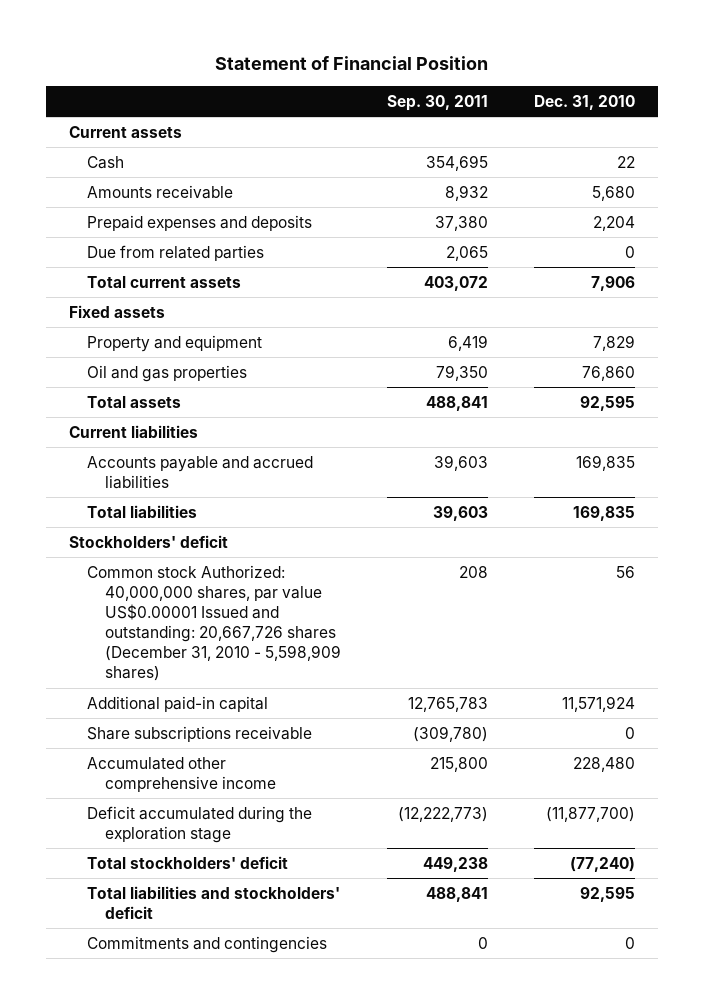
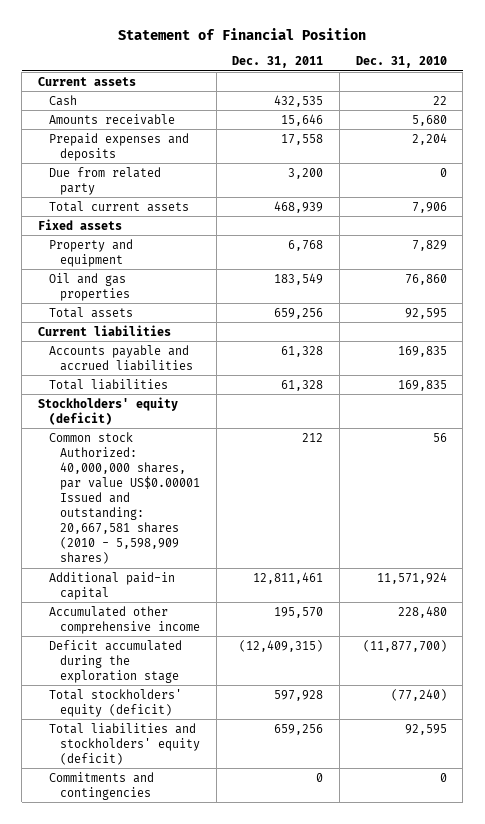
[387,94,489,111] Sep. 30, 2011 -> none
none -> [232,56,324,69] Dec. 31, 2011
[87,244,265,261] Due from related parties -> [49,166,162,195] Due from related party
[68,534,228,548] Stockholders' deficit -> [38,396,179,425] Stockholders' equity (deficit)
[87,564,342,682] Common stock Authorized: 40,000,000 shares, par value US$0.00001 Issued and outstanding: 20,667,726 shares (December 31, 2010 - 5,598,909 shares) -> [49,431,201,565] Common stock Authorized: 40,000,000 shares, par value US$0.00001 Issued and outstanding: 20,667,581 shares (2010 - 5,598,909 shares)
[87,725,313,742] Share subscriptions receivable -> none
[87,855,289,869] Total stockholders' deficit -> [49,688,183,717] Total stockholders' equity (deficit)
[87,885,341,919] Total liabilities and stockholders' deficit -> [49,722,201,765] Total liabilities and stockholders' equity (deficit)

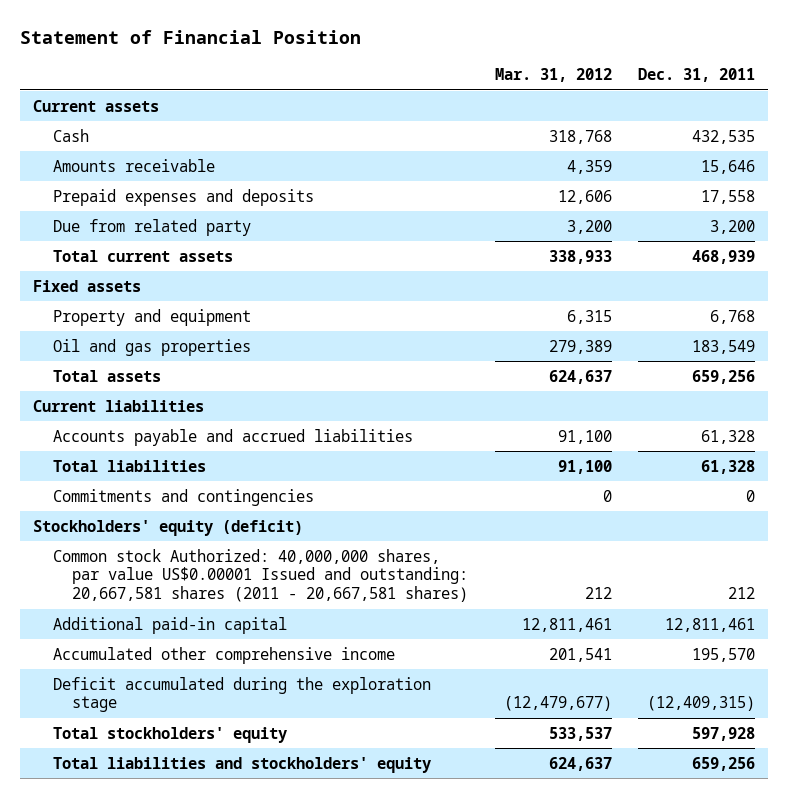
[355,56,447,69] Dec. 31, 2010 -> none
none -> [494,68,612,83] Mar. 31, 2012
[49,771,155,800] Commitments and contingencies -> [52,488,314,506] Commitments and contingencies
[49,431,201,565] Common stock Authorized: 40,000,000 shares, par value US$0.00001 Issued and outstanding: 20,667,581 shares (2010 - 5,598,909 shares) -> [52,548,469,603] Common stock Authorized: 40,000,000 shares, par value US$0.00001 Issued and outstanding: 20,667,581 shares (2011 - 20,667,581 shares)
[49,688,183,717] Total stockholders' equity (deficit) -> [52,726,287,743] Total stockholders' equity
[49,722,201,765] Total liabilities and stockholders' equity (deficit) -> [52,756,431,773] Total liabilities and stockholders' equity

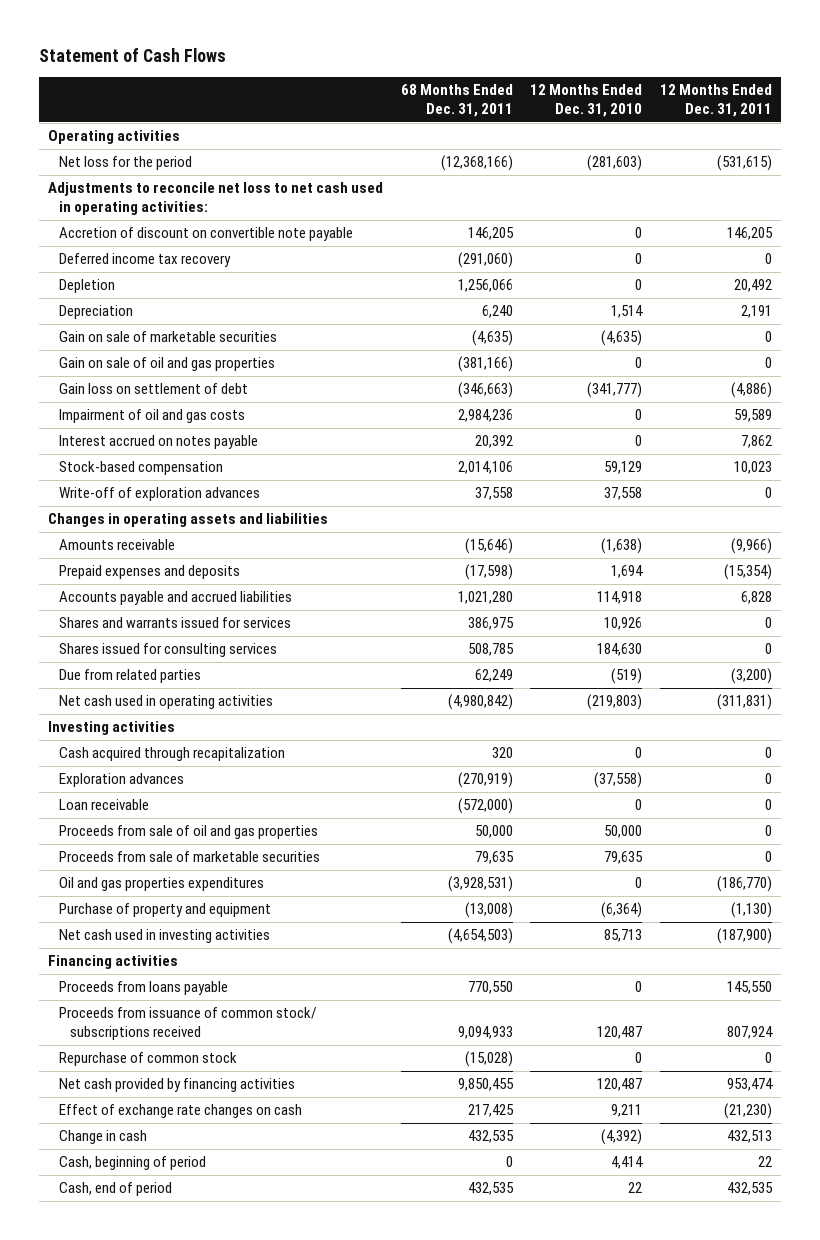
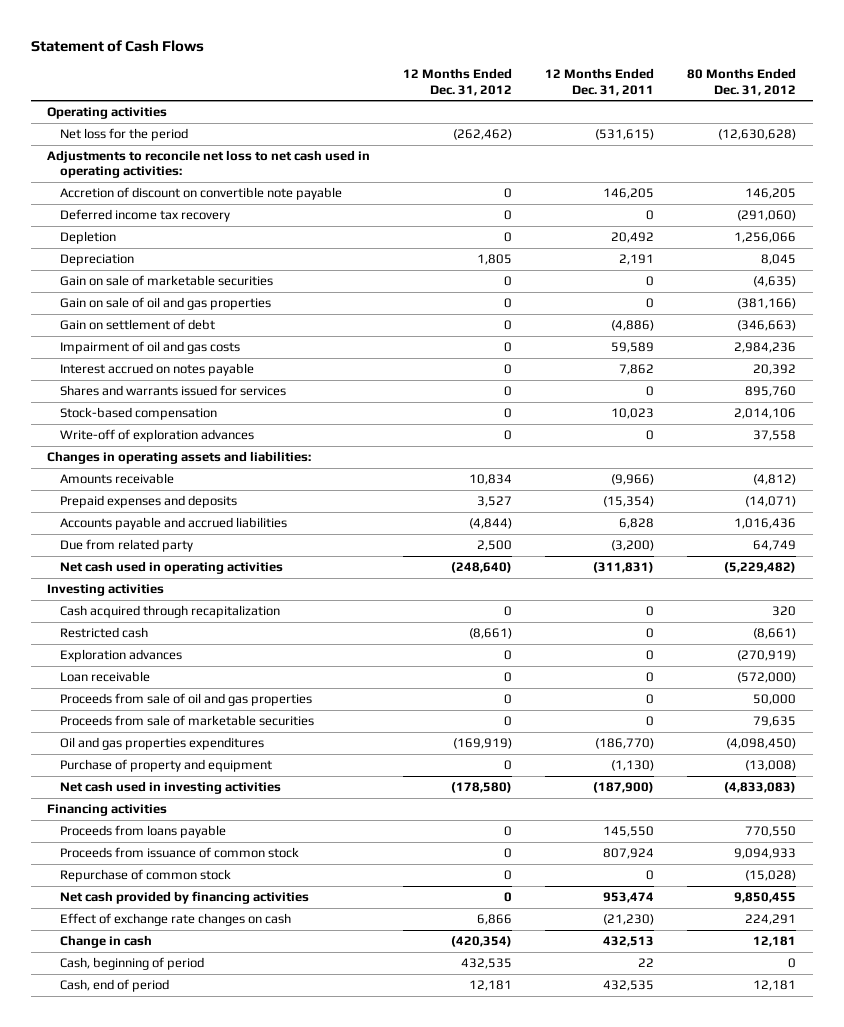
[400,84,513,118] 68 Months Ended Dec. 31, 2011 -> none
[530,84,643,118] 12 Months Ended Dec. 31, 2010 -> none
none -> [403,68,513,96] 12 Months Ended Dec. 31, 2012
none -> [687,68,797,96] 80 Months Ended Dec. 31, 2012
[59,383,249,395] Gain loss on settlement of debt -> [60,319,216,331] Gain on settlement of debt
[59,617,292,629] Shares and warrants issued for services -> [60,385,287,397] Shares and warrants issued for services
[47,513,328,528] Changes in operating assets and liabilities -> [47,451,312,465] Changes in operating assets and liabilities:
[59,643,278,658] Shares issued for consulting services -> none
[59,669,202,684] Due from related parties -> [60,539,194,553] Due from related party
none -> [60,627,149,639] Restricted cash
[59,1007,318,1041] Proceeds from issuance of common stock/ subscriptions received -> [60,847,300,859] Proceeds from issuance of common stock

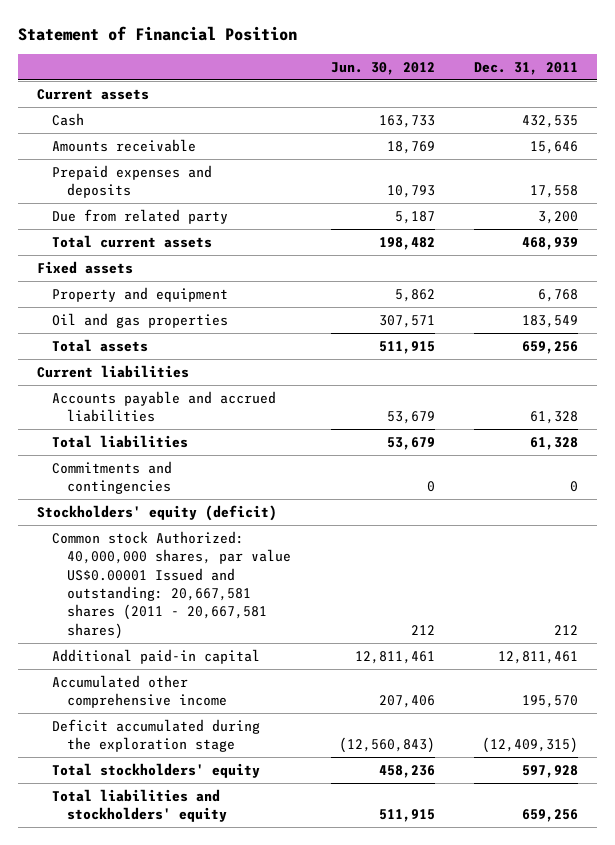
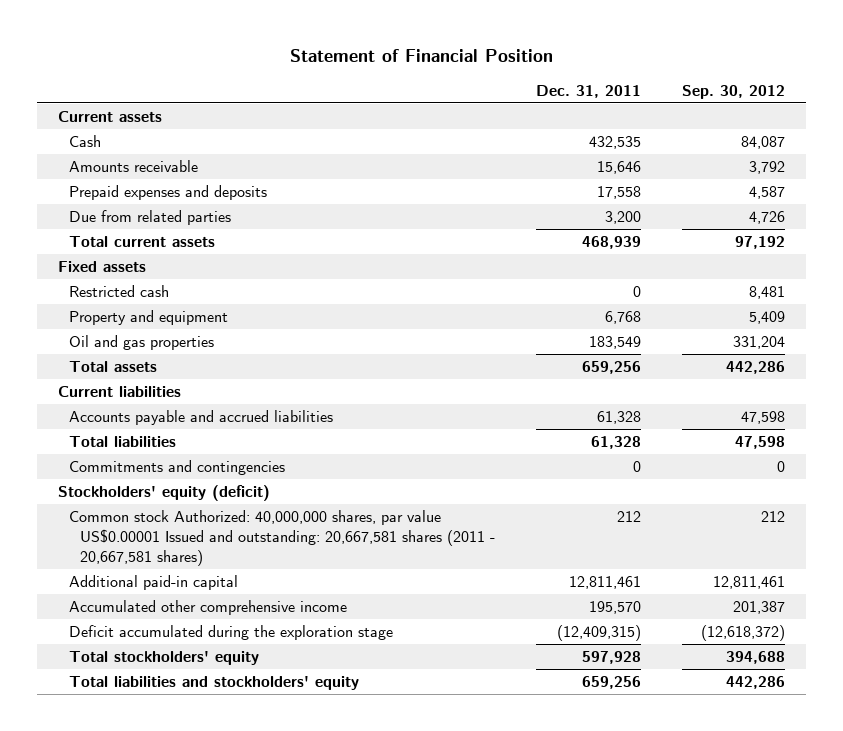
[330,61,435,75] Jun. 30, 2012 -> none
none -> [682,84,786,99] Sep. 30, 2012
[52,208,229,224] Due from related party -> [69,210,232,226] Due from related parties
none -> [69,285,170,298] Restricted cash

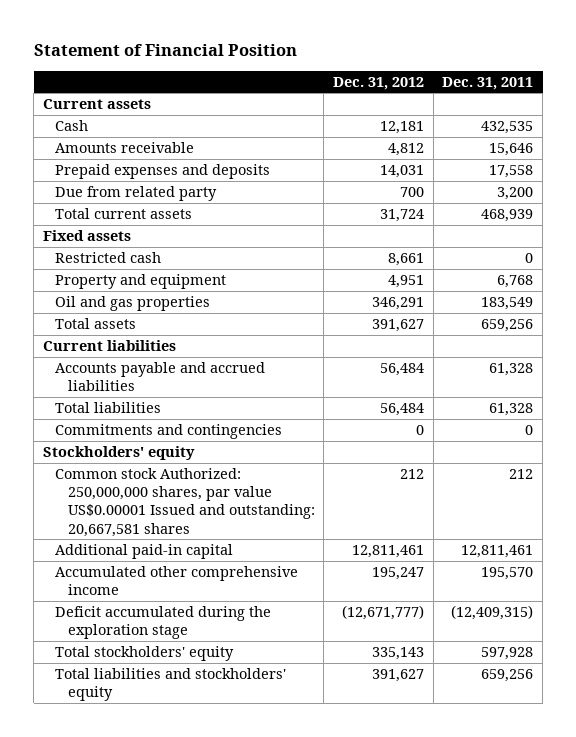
[682,84,786,99] Sep. 30, 2012 -> none
none -> [333,76,425,90] Dec. 31, 2012
[69,210,232,226] Due from related parties -> [55,186,218,202] Due from related party
[57,485,270,502] Stockholders' equity (deficit) -> [42,446,195,461] Stockholders' equity
[69,510,496,567] Common stock Authorized: 40,000,000 shares, par value US$0.00001 Issued and outstanding: 20,667,581 shares (2011 - 20,667,581 shares) -> [55,468,315,537] Common stock Authorized: 250,000,000 shares, par value US$0.00001 Issued and outstanding: 20,667,581 shares

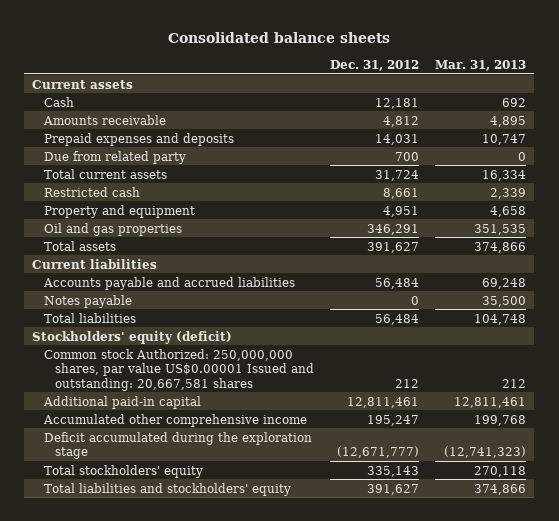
[33,44,297,57] Statement of Financial Position -> [168,32,391,44] Consolidated balance sheets
[442,76,534,90] Dec. 31, 2011 -> none
none -> [435,59,527,71] Mar. 31, 2013
[42,230,131,242] Fixed assets -> none
none -> [43,294,132,308] Notes payable
[55,424,283,440] Commitments and contingencies -> none
[42,446,195,461] Stockholders' equity -> [32,330,233,344] Stockholders' equity (deficit)

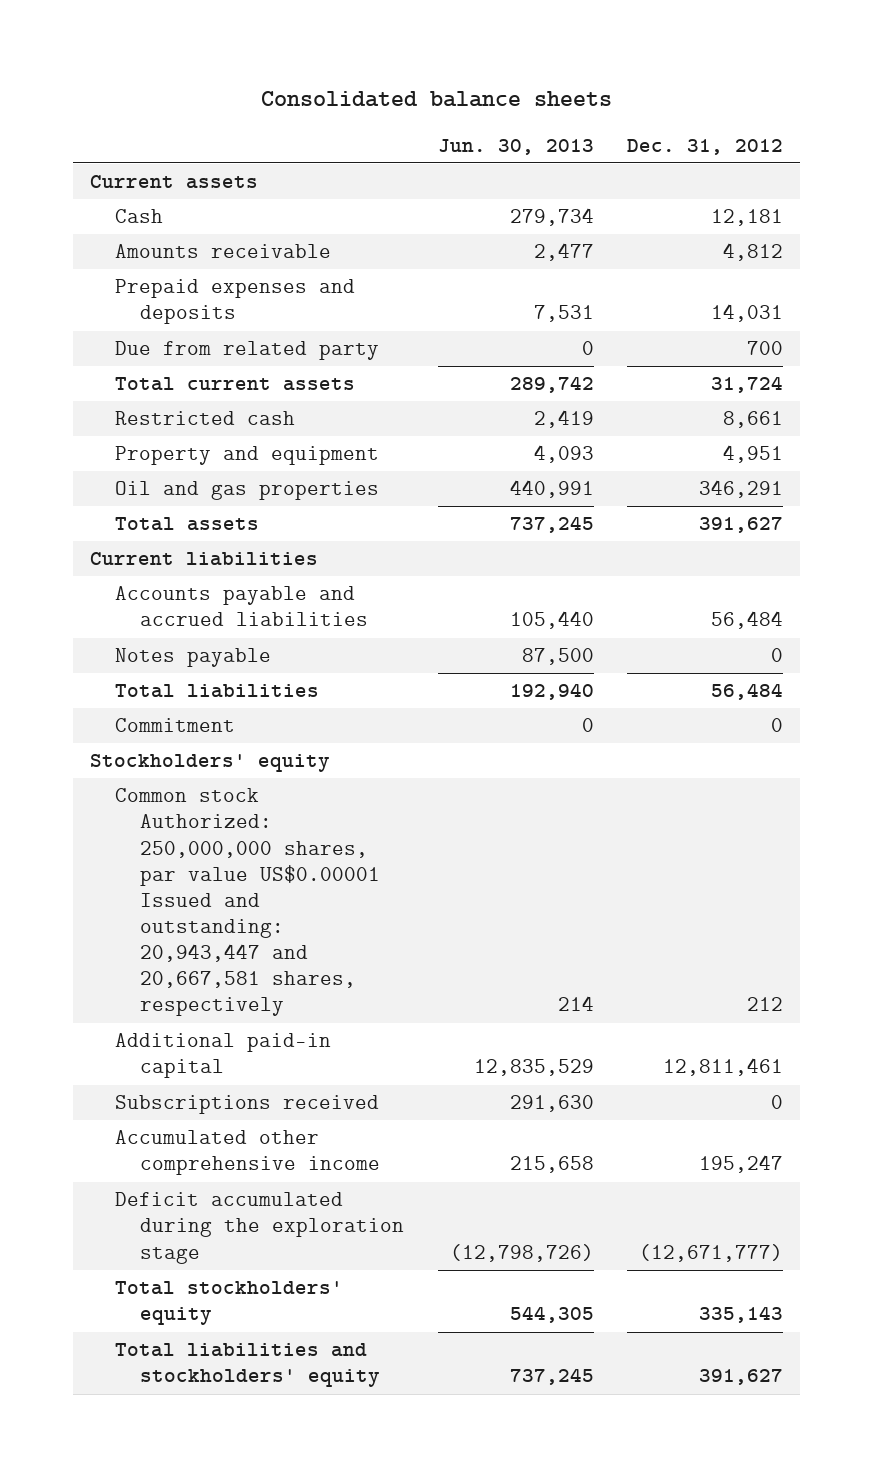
[435,59,527,71] Mar. 31, 2013 -> none
none -> [437,138,594,155] Jun. 30, 2013
none -> [115,718,236,733] Commitment
[32,330,233,344] Stockholders' equity (deficit) -> [89,754,330,773] Stockholders' equity
[43,348,315,391] Common stock Authorized: 250,000,000 shares, par value US$0.00001 Issued and outstanding: 20,667,581 shares -> [115,788,381,1017] Common stock Authorized: 250,000,000 shares, par value US$0.00001 Issued and outstanding: 20,943,447 and 20,667,581 shares, respectively
none -> [115,1095,380,1115] Subscriptions received

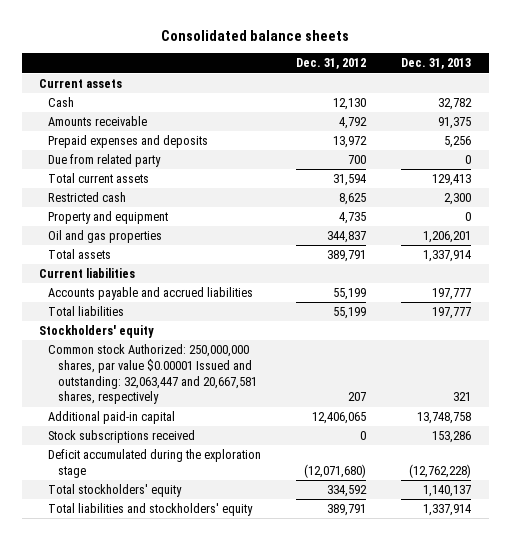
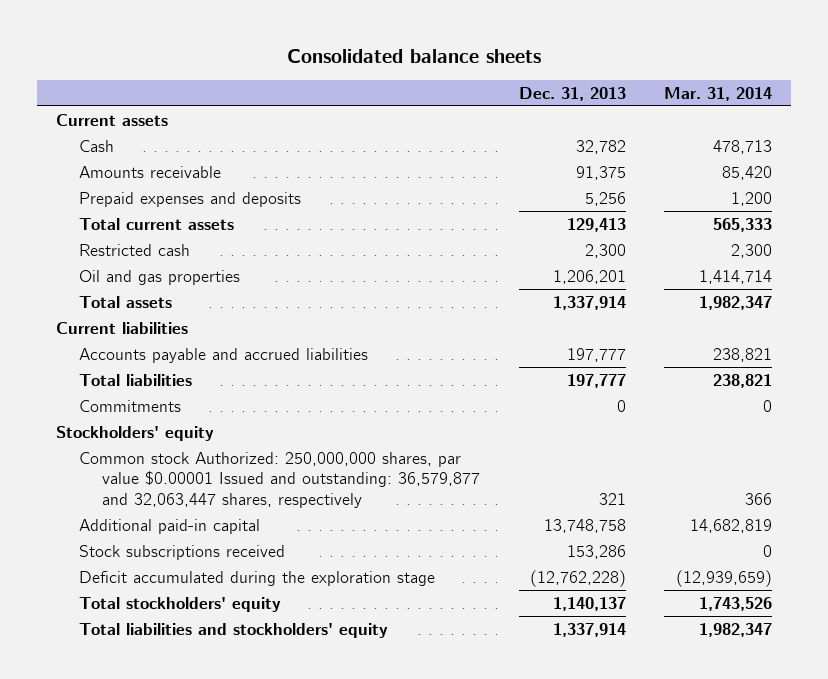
[296,58,367,70] Dec. 31, 2012 -> none
none -> [664,86,773,101] Mar. 31, 2014
[48,154,162,168] Due from related party -> none
[48,211,169,225] Property and equipment -> none
none -> [79,399,182,412] Commitments
[48,344,257,405] Common stock Authorized: 250,000,000 shares, par value $0.00001 Issued and outstanding: 32,063,447 and 20,667,581 shares, respectively -> [79,451,480,509] Common stock Authorized: 250,000,000 shares, par value $0.00001 Issued and outstanding: 36,579,877 and 32,063,447 shares, respectively

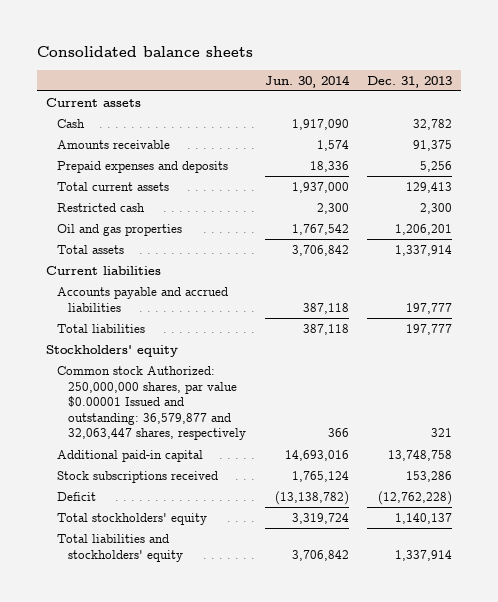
[664,86,773,101] Mar. 31, 2014 -> none
none -> [264,74,350,88] Jun. 30, 2014
[79,399,182,412] Commitments -> none
[79,570,436,586] Deficit accumulated during the exploration stage -> [57,492,97,502] Deficit

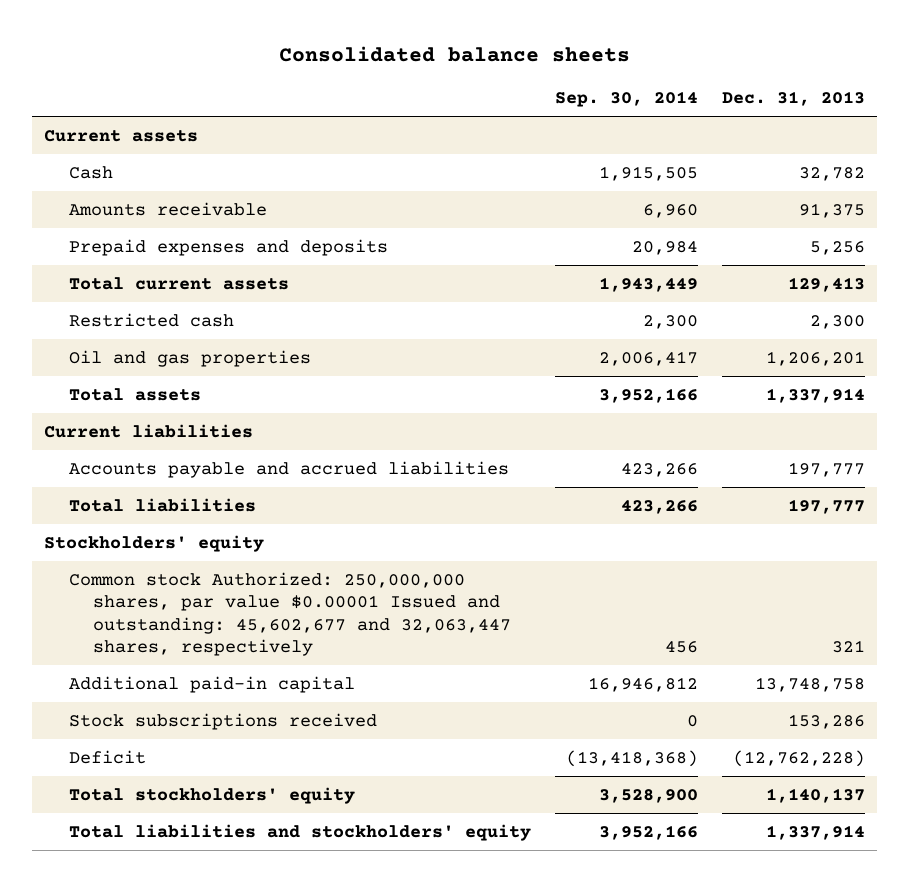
[264,74,350,88] Jun. 30, 2014 -> none
none -> [554,91,698,108] Sep. 30, 2014
[57,366,246,441] Common stock Authorized: 250,000,000 shares, par value $0.00001 Issued and outstanding: 36,579,877 and 32,063,447 shares, respectively -> [68,571,511,657] Common stock Authorized: 250,000,000 shares, par value $0.00001 Issued and outstanding: 45,602,677 and 32,063,447 shares, respectively

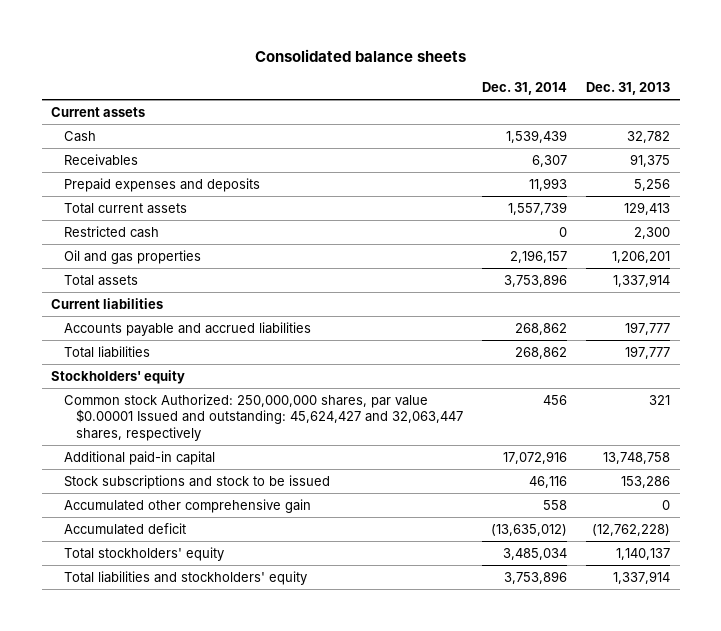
[554,91,698,108] Sep. 30, 2014 -> none
none -> [481,81,567,95] Dec. 31, 2014
[68,201,267,216] Amounts receivable -> [63,153,138,166] Receivables
[68,571,511,657] Common stock Authorized: 250,000,000 shares, par value $0.00001 Issued and outstanding: 45,602,677 and 32,063,447 shares, respectively -> [63,393,463,441] Common stock Authorized: 250,000,000 shares, par value $0.00001 Issued and outstanding: 45,624,427 and 32,063,447 shares, respectively
[68,712,377,730] Stock subscriptions received -> [63,474,330,489] Stock subscriptions and stock to be issued
none -> [63,498,311,513] Accumulated other comprehensive gain
[68,749,146,764] Deficit -> [63,522,186,535] Accumulated deficit

